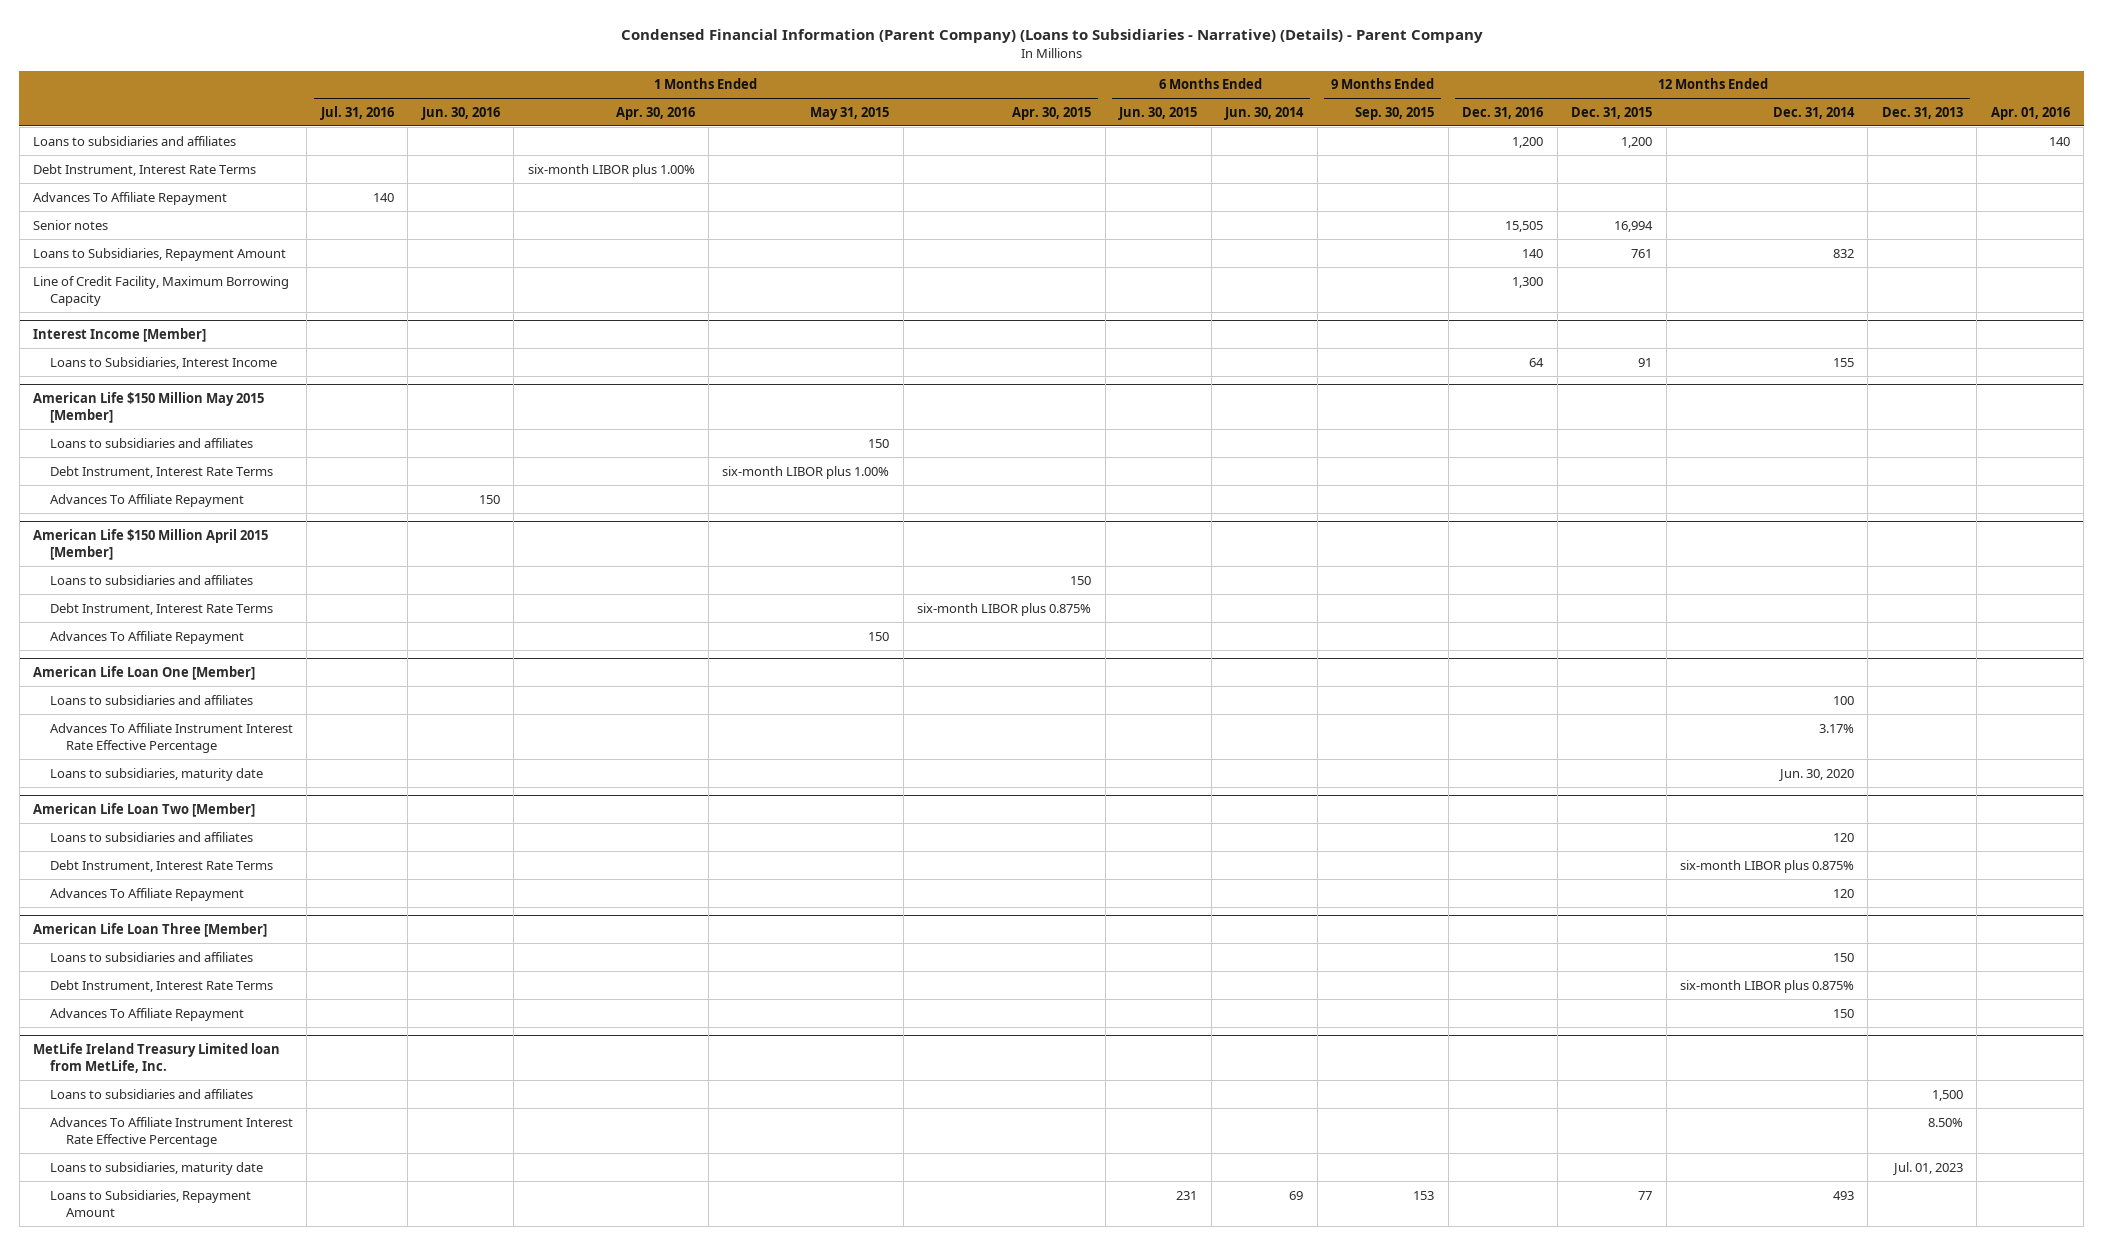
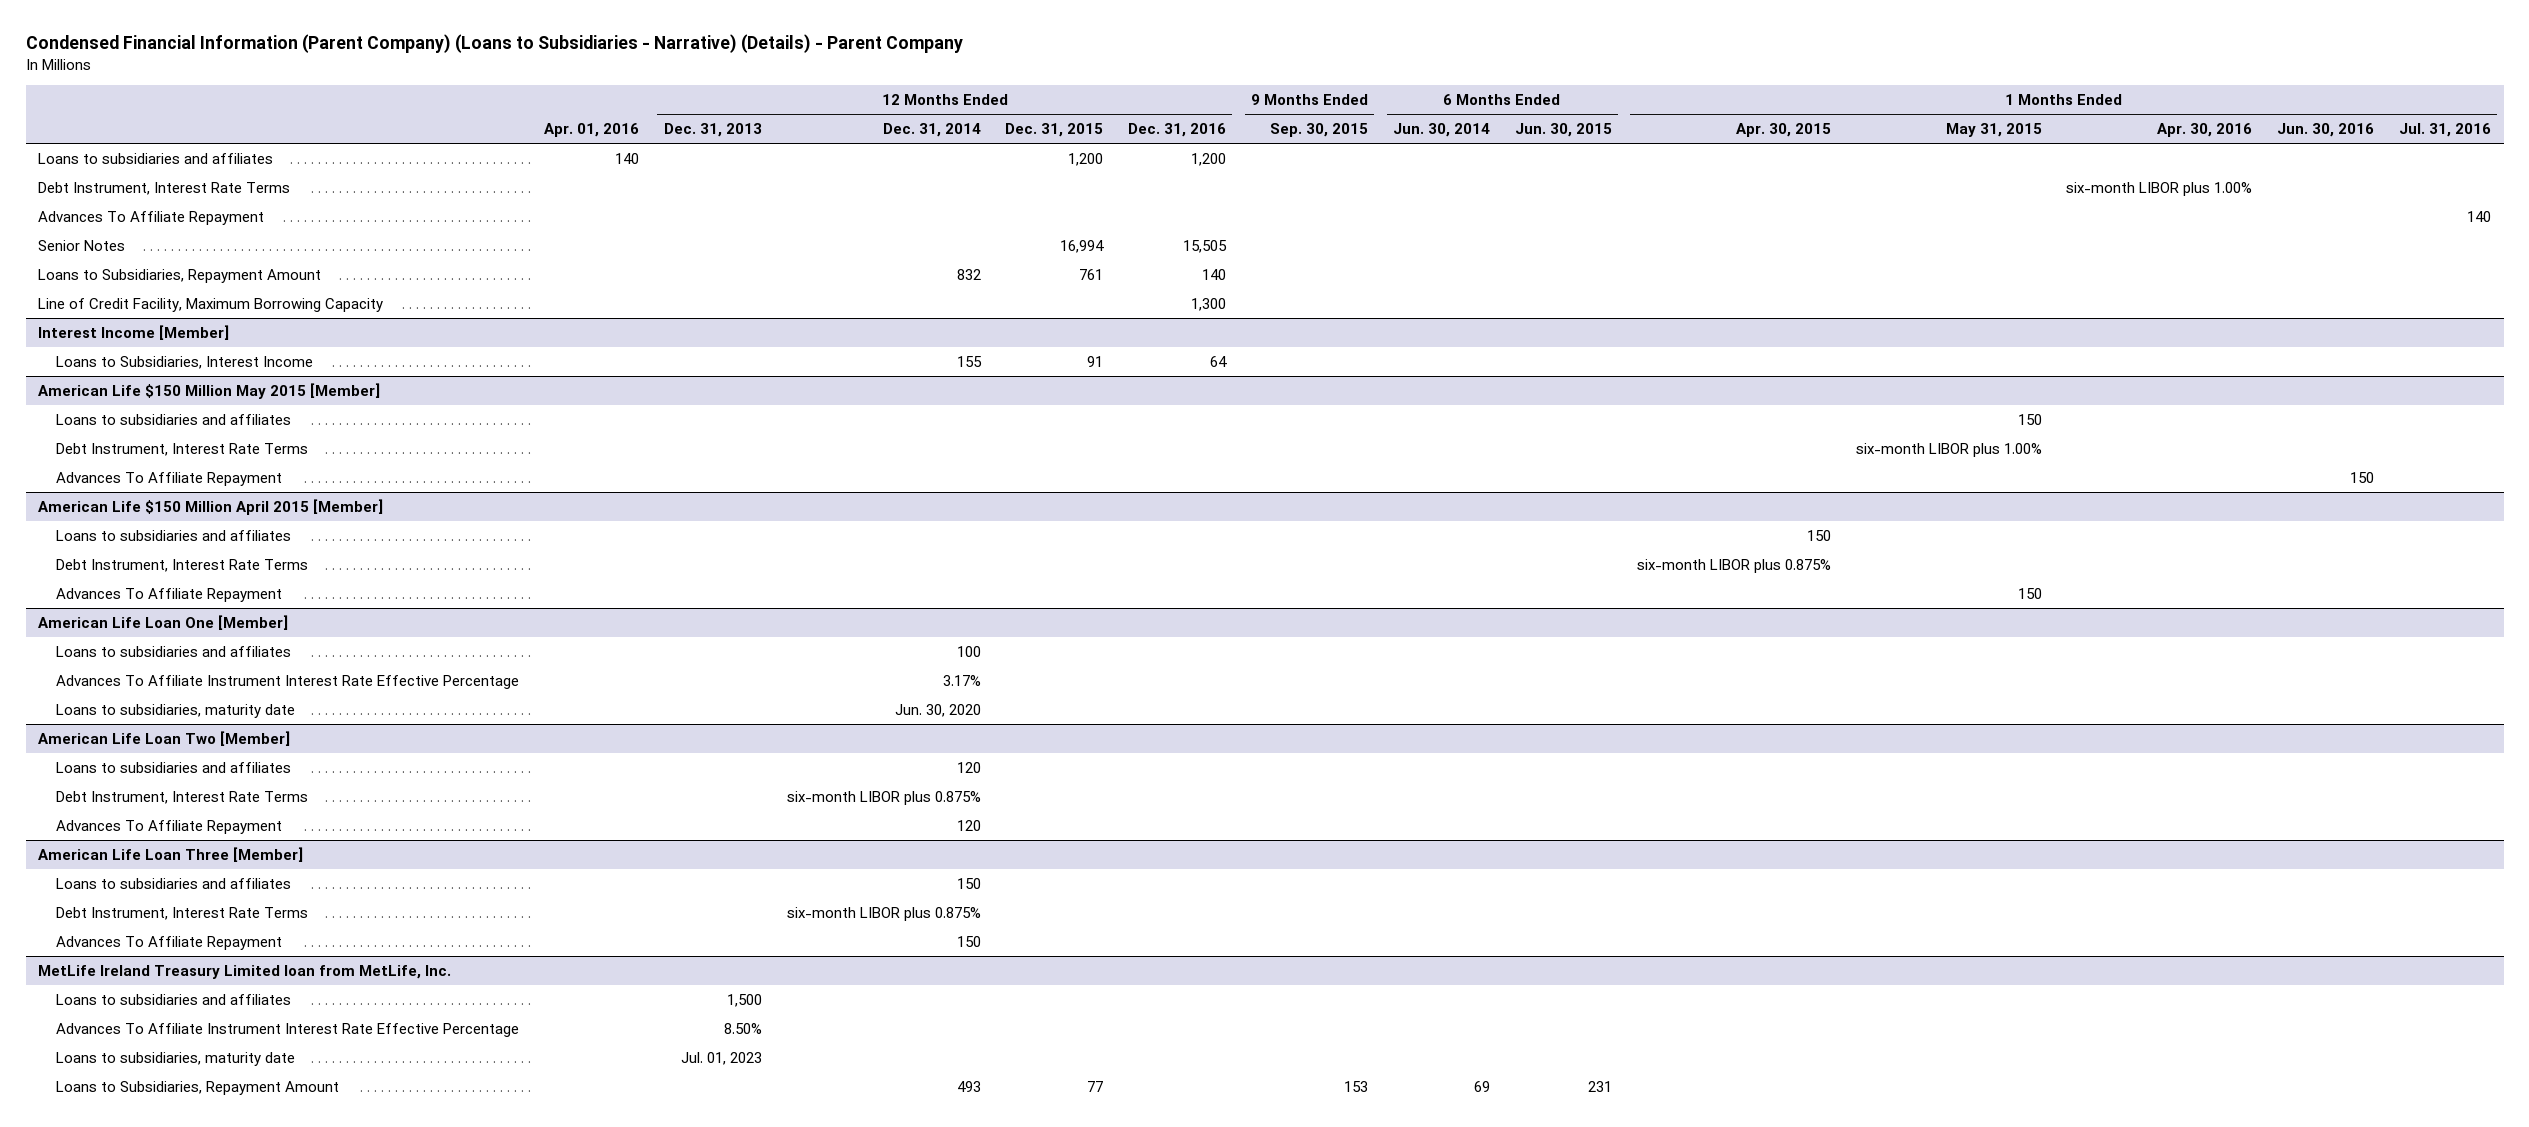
[33,219,109,230] Senior notes -> [38,240,126,252] Senior Notes

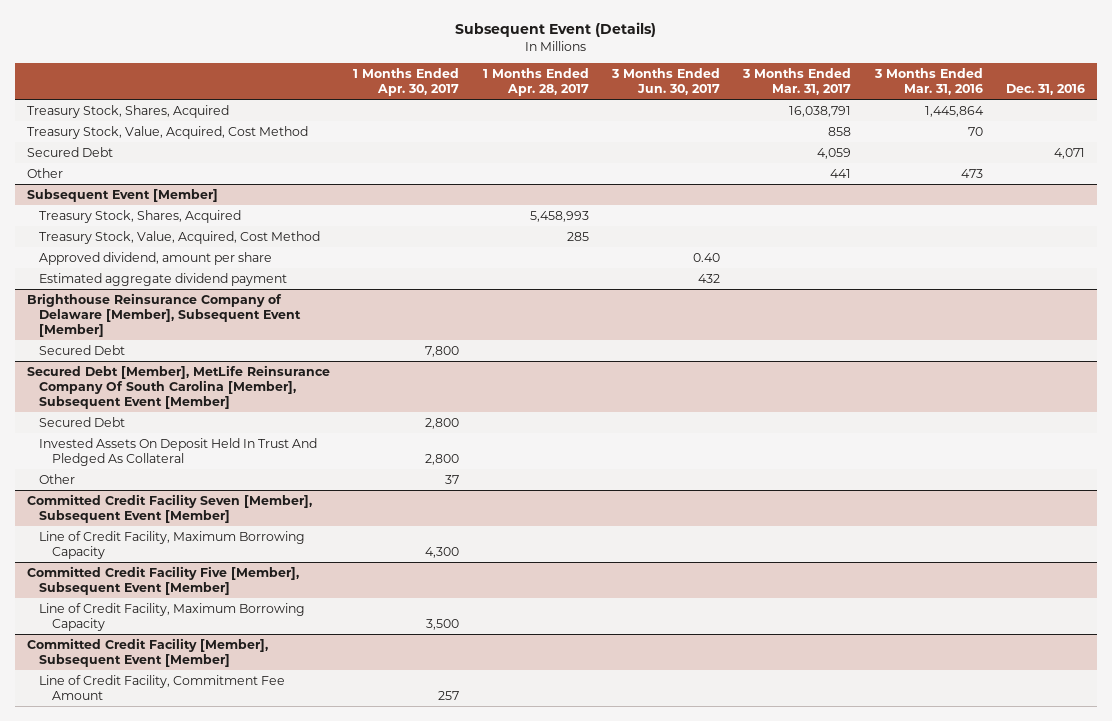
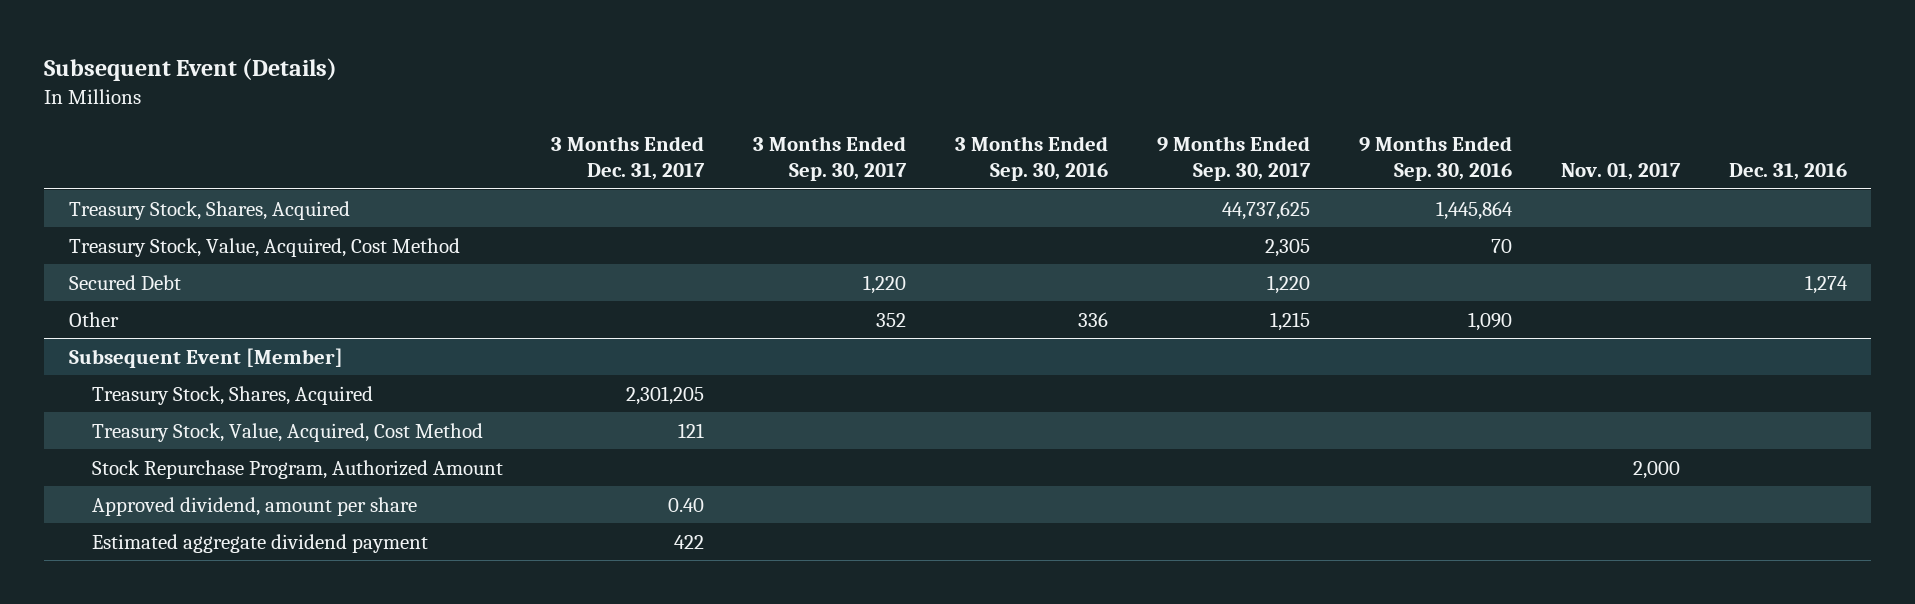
[353,68,460,97] 1 Months Ended Apr. 30, 2017 -> none
[482,68,589,97] 1 Months Ended Apr. 28, 2017 -> none
[611,68,721,96] 3 Months Ended Jun. 30, 2017 -> none
[742,68,852,96] 3 Months Ended Mar. 31, 2017 -> none
[873,68,983,96] 3 Months Ended Mar. 31, 2016 -> none
none -> [551,135,706,181] 3 Months Ended Dec. 31, 2017
none -> [753,135,908,182] 3 Months Ended Sep. 30, 2017
none -> [955,135,1109,182] 3 Months Ended Sep. 30, 2016
none -> [1156,135,1311,182] 9 Months Ended Sep. 30, 2017
none -> [1358,135,1512,182] 9 Months Ended Sep. 30, 2016
none -> [1560,163,1681,181] Nov. 01, 2017
[1054,147,1086,159] 4,071 -> [1804,274,1848,294] 1,274
none -> [91,459,503,479] Stock Repurchase Program, Authorized Amount
[26,292,302,338] Brighthouse Reinsurance Company of Delaware [Member], Subsequent Event [Member] -> none
[39,344,126,355] Secured Debt -> none
[26,364,330,410] Secured Debt [Member], MetLife Reinsurance Company Of South Carolina [Member], Subsequent Event [Member] -> none
[39,416,126,427] Secured Debt -> none
[39,437,318,467] Invested Assets On Deposit Held In Trust And Pledged As Collateral -> none
[39,473,76,484] Other -> none
[26,493,312,524] Committed Credit Facility Seven [Member], Subsequent Event [Member] -> none
[39,530,306,560] Line of Credit Facility, Maximum Borrowing Capacity -> none
[26,565,299,596] Committed Credit Facility Five [Member], Subsequent Event [Member] -> none
[39,602,306,632] Line of Credit Facility, Maximum Borrowing Capacity -> none
[26,637,268,668] Committed Credit Facility [Member], Subsequent Event [Member] -> none
[39,674,286,701] Line of Credit Facility, Commitment Fee Amount -> none

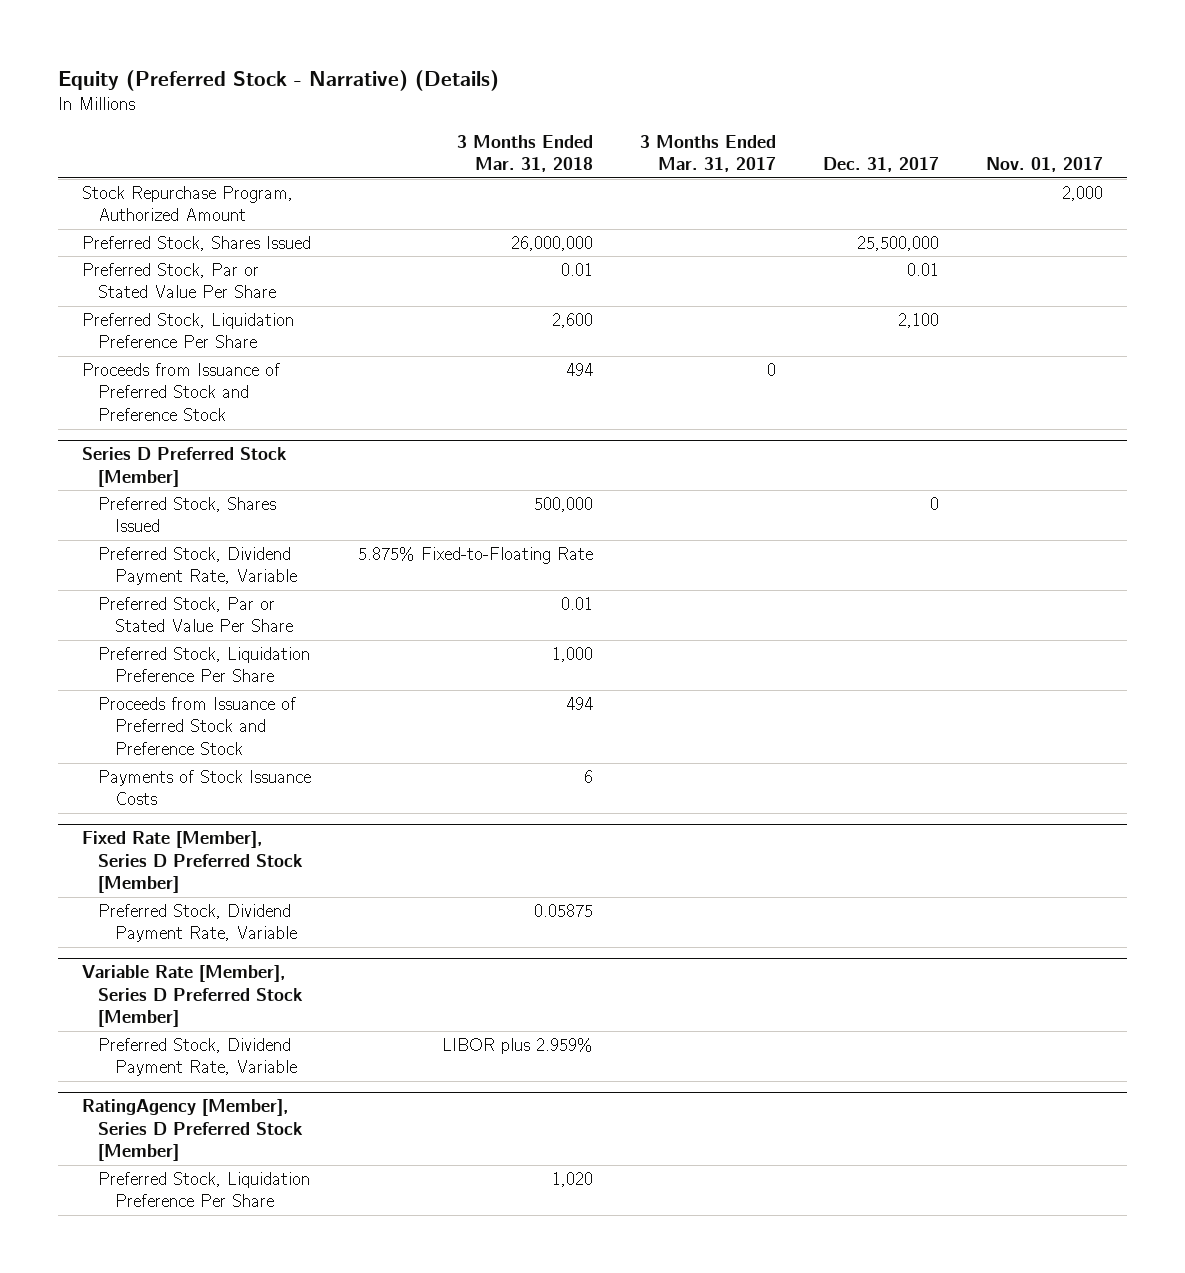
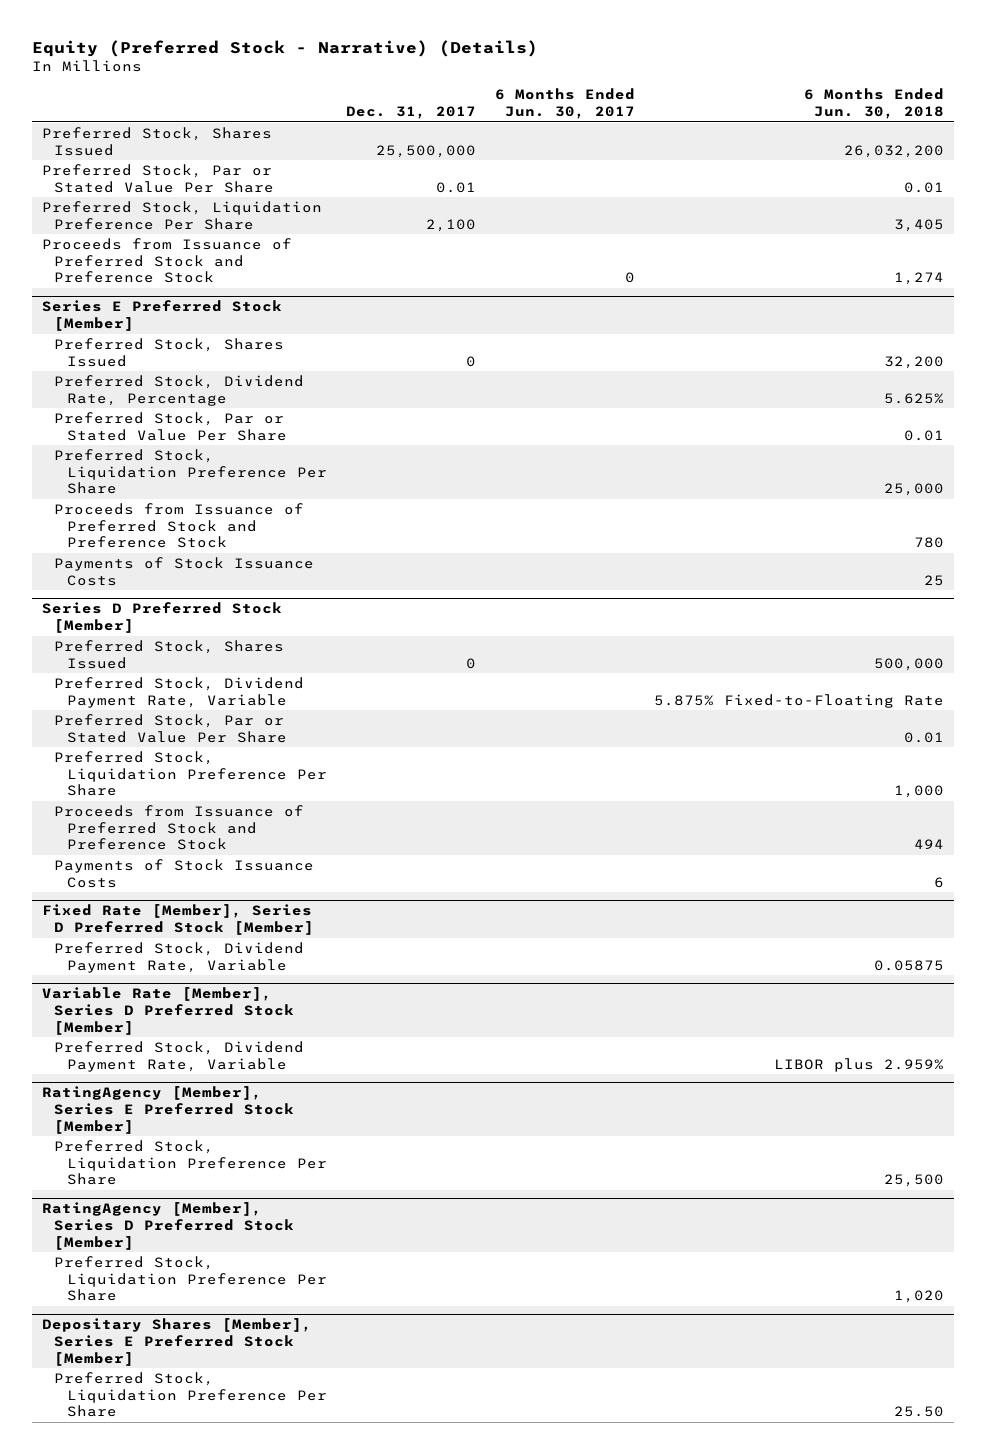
[457,134,594,173] 3 Months Ended Mar. 31, 2018 -> none
[640,134,777,173] 3 Months Ended Mar. 31, 2017 -> none
[986,157,1104,173] Nov. 01, 2017 -> none
none -> [494,88,635,119] 6 Months Ended Jun. 30, 2017
none -> [804,88,945,119] 6 Months Ended Jun. 30, 2018
[81,185,293,222] Stock Repurchase Program, Authorized Amount -> none
none -> [42,300,283,332] Series E Preferred Stock [Member]
none -> [54,337,285,367] Preferred Stock, Shares Issued
none -> [54,374,305,406] Preferred Stock, Dividend Rate, Percentage
none -> [54,411,287,441] Preferred Stock, Par or Stated Value Per Share
none -> [54,448,327,495] Preferred Stock, Liquidation Preference Per Share
none -> [54,502,305,549] Proceeds from Issuance of Preferred Stock and Preference Stock
none -> [54,556,315,586] Payments of Stock Issuance Costs
none -> [42,1086,295,1134] RatingAgency [Member], Series E Preferred Stock [Member]
none -> [54,1139,327,1186] Preferred Stock, Liquidation Preference Per Share
none -> [42,1318,313,1366] Depositary Shares [Member], Series E Preferred Stock [Member]
none -> [54,1371,327,1418] Preferred Stock, Liquidation Preference Per Share

